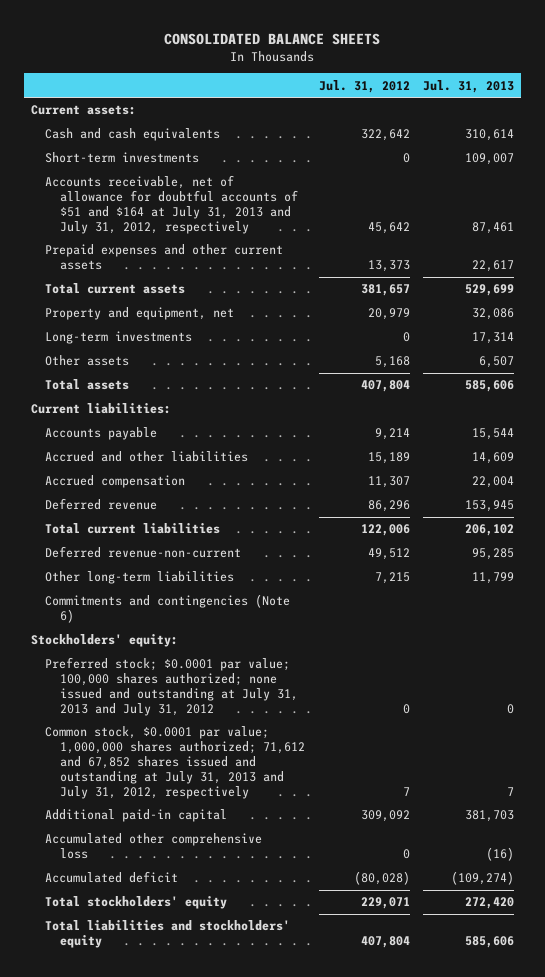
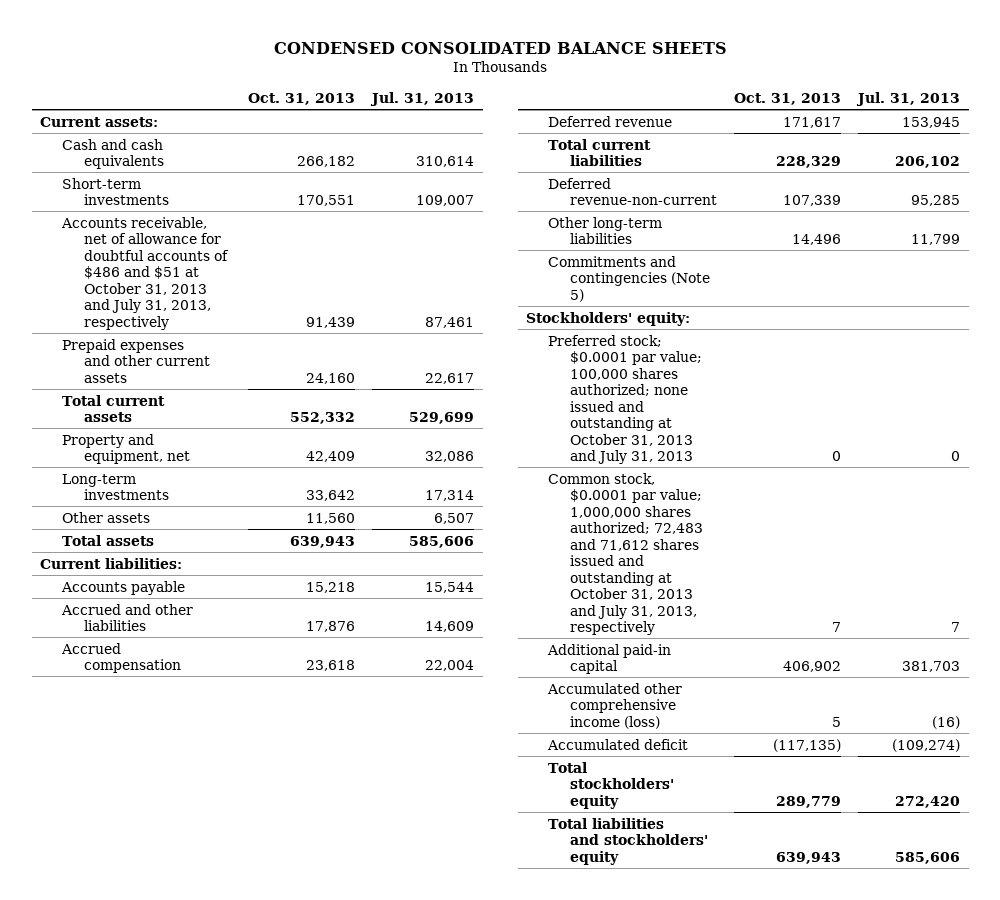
[164,32,381,45] CONSOLIDATED BALANCE SHEETS -> [274,41,728,54] CONDENSED CONSOLIDATED BALANCE SHEETS
[318,79,410,93] Jul. 31, 2012 -> none
none -> [248,92,356,105] Oct. 31, 2013
[45,175,299,234] Accounts receivable, net of allowance for doubtful accounts of $51 and $164 at July 31, 2013 and July 31, 2012, respectively -> [61,216,230,330] Accounts receivable, net of allowance for doubtful accounts of $486 and $51 at October 31, 2013 and July 31, 2013, respectively
[45,594,291,624] Commitments and contingencies (Note 6) -> [548,255,711,302] Commitments and contingencies (Note 5)
[45,657,299,716] Preferred stock; $0.0001 par value; 100,000 shares authorized; none issued and outstanding at July 31, 2013 and July 31, 2012 -> [548,334,703,465] Preferred stock; $0.0001 par value; 100,000 shares authorized; none issued and outstanding at October 31, 2013 and July 31, 2013
[45,726,306,799] Common stock, $0.0001 par value; 1,000,000 shares authorized; 71,612 and 67,852 shares issued and outstanding at July 31, 2013 and July 31, 2012, respectively -> [548,472,704,636] Common stock, $0.0001 par value; 1,000,000 shares authorized; 72,483 and 71,612 shares issued and outstanding at October 31, 2013 and July 31, 2013, respectively
[45,833,263,860] Accumulated other comprehensive loss -> [547,682,683,729] Accumulated other comprehensive income (loss)

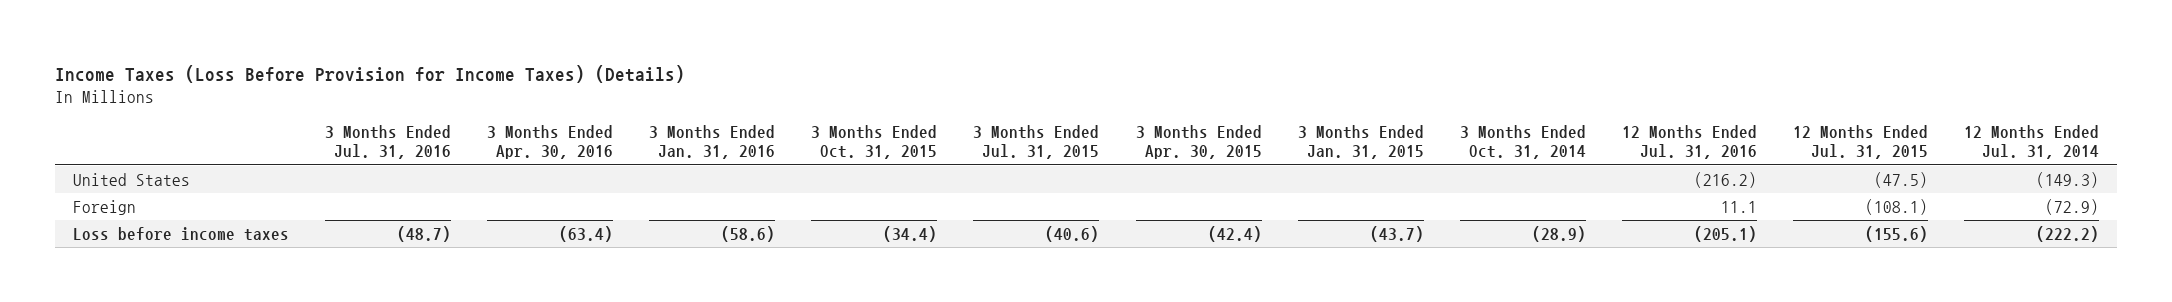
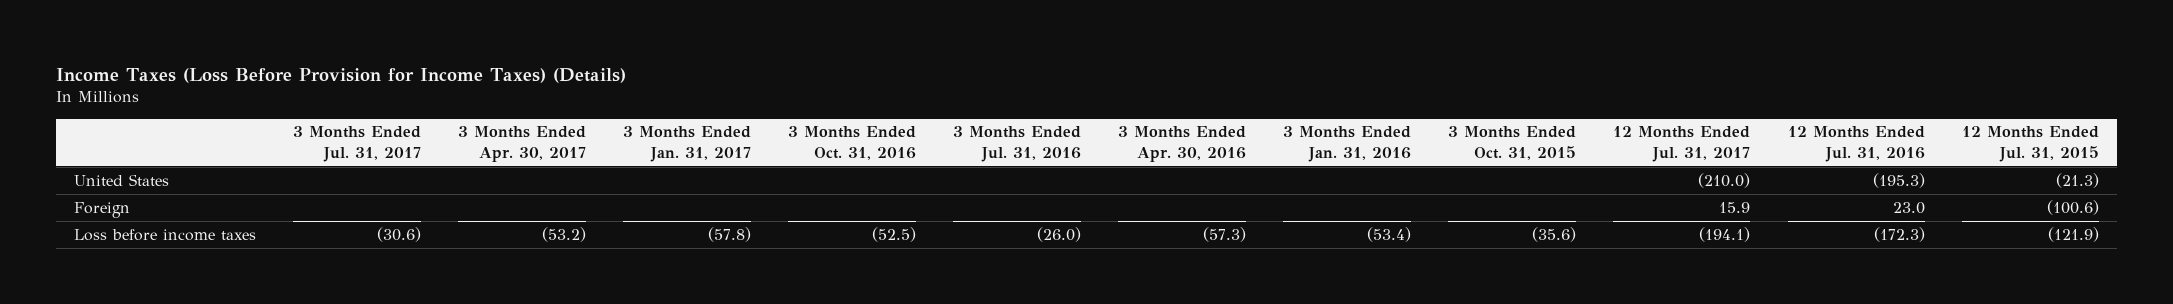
[973,125,1100,160] 3 Months Ended Jul. 31, 2015 -> none
[1135,125,1262,160] 3 Months Ended Apr. 30, 2015 -> none
[1297,125,1424,160] 3 Months Ended Jan. 31, 2015 -> none
[1459,125,1586,160] 3 Months Ended Oct. 31, 2014 -> none
[1964,125,2100,160] 12 Months Ended Jul. 31, 2014 -> none
none -> [293,126,422,163] 3 Months Ended Jul. 31, 2017
none -> [458,126,587,163] 3 Months Ended Apr. 30, 2017
none -> [623,126,752,163] 3 Months Ended Jan. 31, 2017
none -> [788,126,917,161] 3 Months Ended Oct. 31, 2016
none -> [1613,126,1751,163] 12 Months Ended Jul. 31, 2017
[1694,171,1758,188] (216.2) -> [1872,172,1925,188] (195.3)
[1874,171,1929,188] (47.5) -> [2055,172,2099,188] (21.3)
[1721,200,1758,213] 11.1 -> [1892,201,1925,214] 23.0
[1865,198,1929,215] (108.1) -> [2046,199,2099,215] (100.6)
[396,225,451,242] (48.7) -> [1037,226,1082,242] (26.0)
[559,225,614,242] (63.4) -> [1203,226,1247,242] (57.3)
[721,225,776,242] (58.6) -> [1367,226,1412,242] (53.4)
[883,225,938,242] (34.4) -> [1532,226,1577,242] (35.6)
[1694,225,1758,242] (205.1) -> [1873,226,1925,242] (172.3)
[1865,225,1929,242] (155.6) -> [2047,226,2099,242] (121.9)

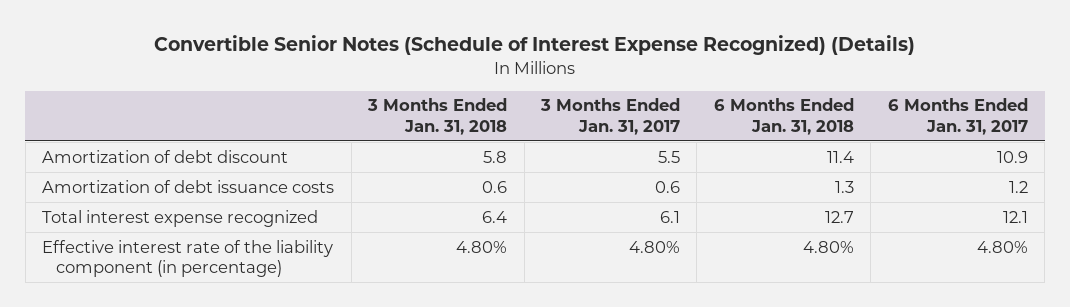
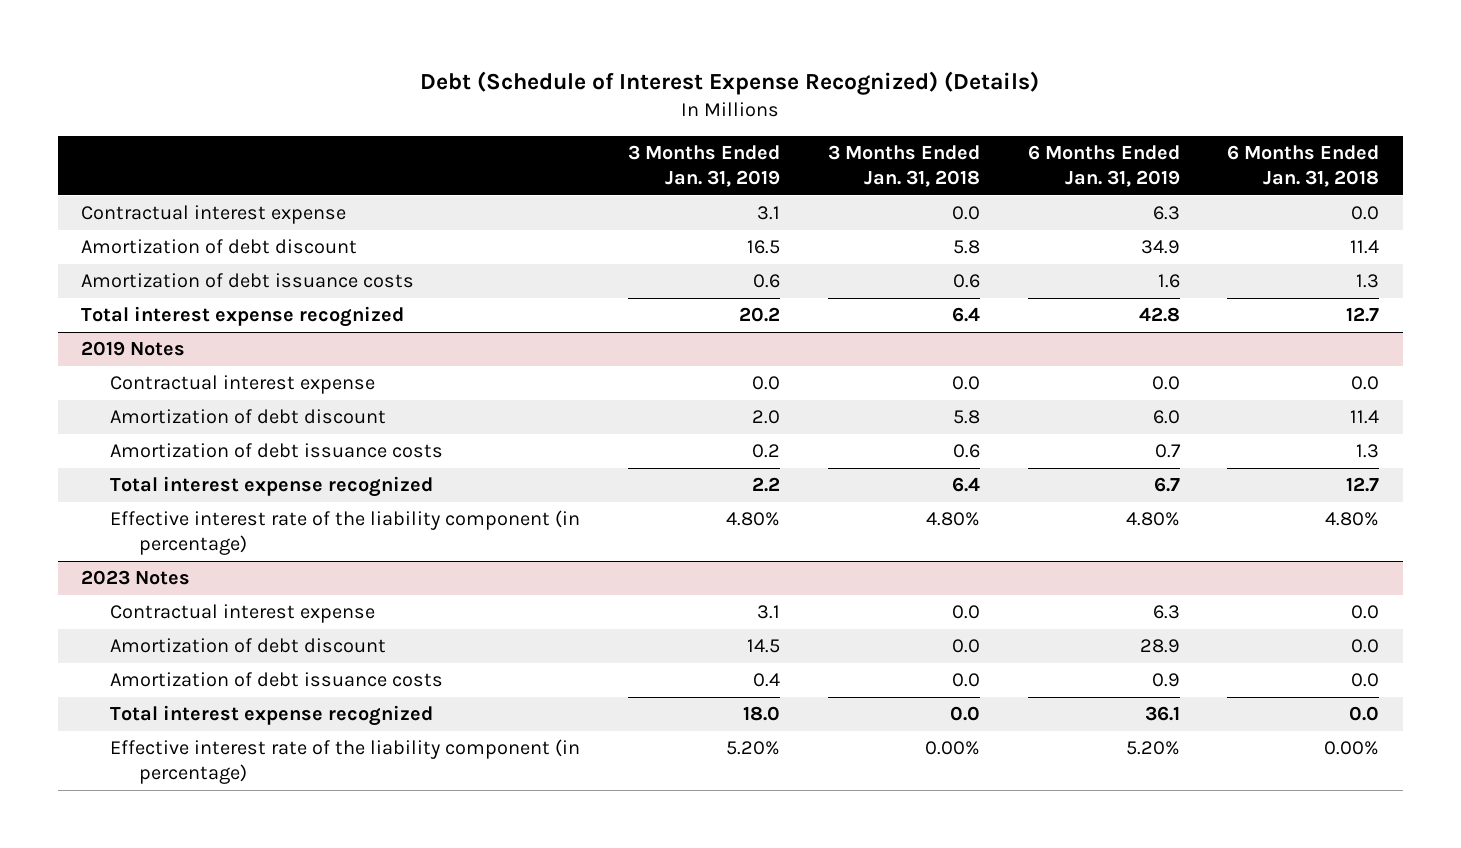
[153,35,915,56] Convertible Senior Notes (Schedule of Interest Expense Recognized) (Details) -> [420,70,1040,95] Debt (Schedule of Interest Expense Recognized) (Details)
[539,98,680,136] 3 Months Ended Jan. 31, 2017 -> none
[887,98,1028,136] 6 Months Ended Jan. 31, 2017 -> none
none -> [628,145,781,188] 3 Months Ended Jan. 31, 2019
none -> [1027,145,1180,188] 6 Months Ended Jan. 31, 2019
none -> [81,205,347,225] Contractual interest expense
none -> [81,341,186,357] 2019 Notes
none -> [110,375,376,395] Contractual interest expense
none -> [110,409,387,425] Amortization of debt discount
none -> [110,443,444,459] Amortization of debt issuance costs
none -> [110,476,434,498] Total interest expense recognized
none -> [81,570,191,586] 2023 Notes
none -> [110,604,376,624] Contractual interest expense
none -> [110,638,387,654] Amortization of debt discount
none -> [110,672,444,688] Amortization of debt issuance costs
none -> [110,705,434,727] Total interest expense recognized
none -> [110,739,581,785] Effective interest rate of the liability component (in percentage)

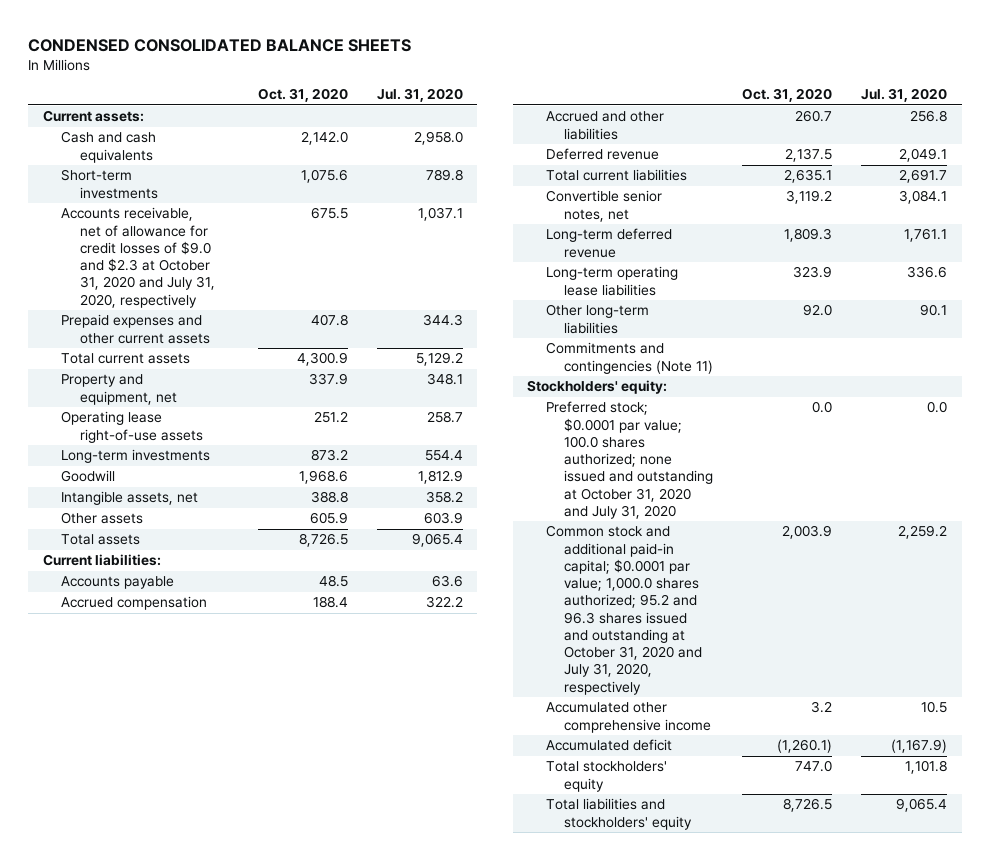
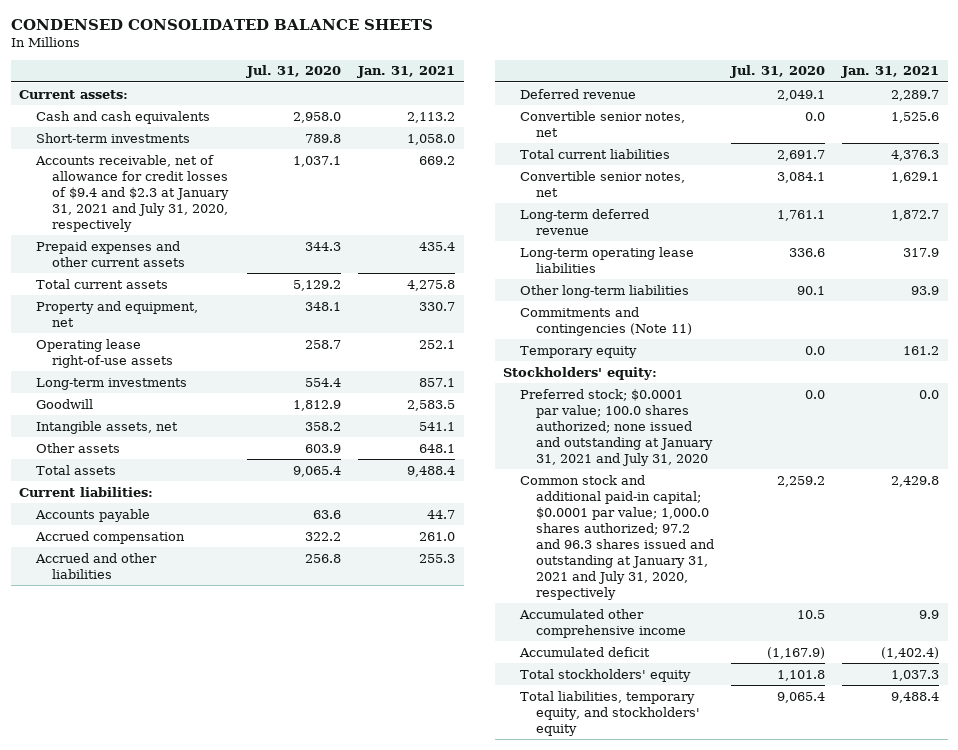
[257,88,348,103] Oct. 31, 2020 -> none
none -> [357,66,456,79] Jan. 31, 2021
[61,207,215,308] Accounts receivable, net of allowance for credit losses of $9.0 and $2.3 at October 31, 2020 and July 31, 2020, respectively -> [34,154,230,232] Accounts receivable, net of allowance for credit losses of $9.4 and $2.3 at January 31, 2021 and July 31, 2020, respectively
none -> [519,110,685,137] Convertible senior notes, net
none -> [519,345,637,358] Temporary equity
[545,401,714,519] Preferred stock; $0.0001 par value; 100.0 shares authorized; none issued and outstanding at October 31, 2020 and July 31, 2020 -> [519,388,714,466] Preferred stock; $0.0001 par value; 100.0 shares authorized; none issued and outstanding at January 31, 2021 and July 31, 2020
[545,525,703,695] Common stock and additional paid-in capital; $0.0001 par value; 1,000.0 shares authorized; 95.2 and 96.3 shares issued and outstanding at October 31, 2020 and July 31, 2020, respectively -> [519,474,715,600] Common stock and additional paid-in capital; $0.0001 par value; 1,000.0 shares authorized; 97.2 and 96.3 shares issued and outstanding at January 31, 2021 and July 31, 2020, respectively
[545,798,693,830] Total liabilities and stockholders' equity -> [519,690,701,736] Total liabilities, temporary equity, and stockholders' equity

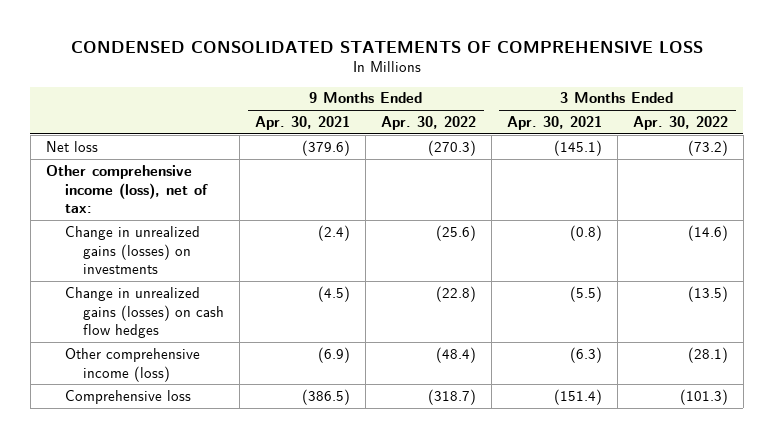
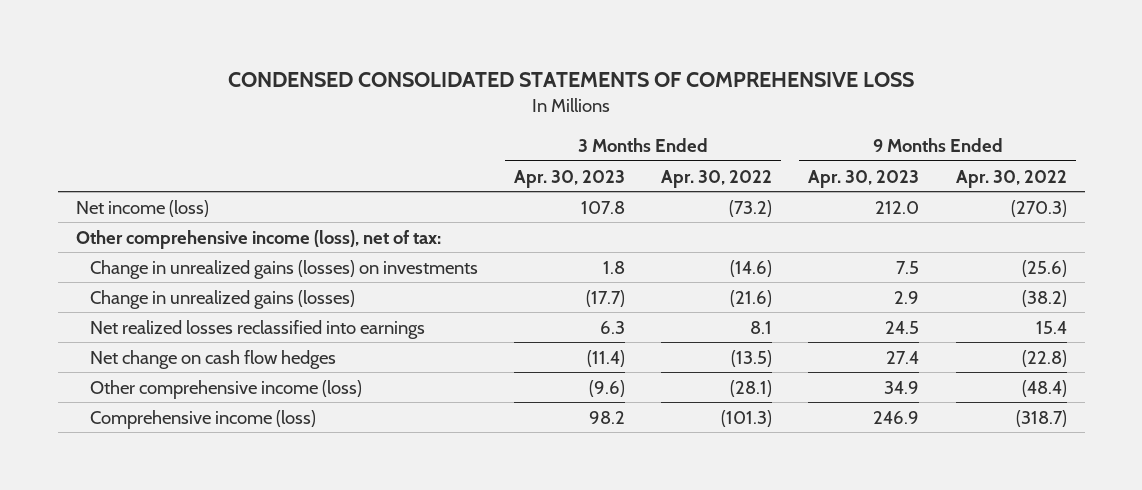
[255,116,351,131] Apr. 30, 2021 -> none
[507,116,603,131] Apr. 30, 2021 -> none
none -> [514,169,626,188] Apr. 30, 2023
none -> [808,169,920,188] Apr. 30, 2023
[45,140,98,152] Net loss -> [75,199,209,217] Net income (loss)
none -> [90,289,356,309] Change in unrealized gains (losses)
none -> [90,319,426,339] Net realized losses reclassified into earnings
[64,286,225,339] Change in unrealized gains (losses) on cash flow hedges -> [90,349,337,369] Net change on cash flow hedges
[64,389,191,404] Comprehensive loss -> [90,409,317,429] Comprehensive income (loss)

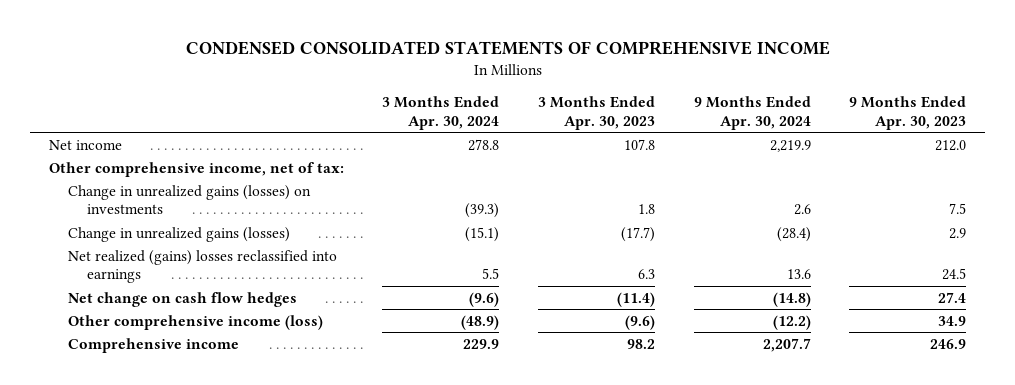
[228,71,915,87] CONDENSED CONSOLIDATED STATEMENTS OF COMPREHENSIVE LOSS -> [185,40,830,55] CONDENSED CONSOLIDATED STATEMENTS OF COMPREHENSIVE INCOME
[661,169,773,188] Apr. 30, 2022 -> none
[955,169,1067,188] Apr. 30, 2022 -> none
none -> [382,96,500,130] 3 Months Ended Apr. 30, 2024
none -> [693,96,811,130] 9 Months Ended Apr. 30, 2024
[75,199,209,217] Net income (loss) -> [48,139,122,150] Net income
[75,229,441,249] Other comprehensive income (loss), net of tax: -> [48,161,344,177] Other comprehensive income, net of tax:
[90,319,426,339] Net realized losses reclassified into earnings -> [68,249,338,284] Net realized (gains) losses reclassified into earnings
[90,409,317,429] Comprehensive income (loss) -> [68,337,240,353] Comprehensive income

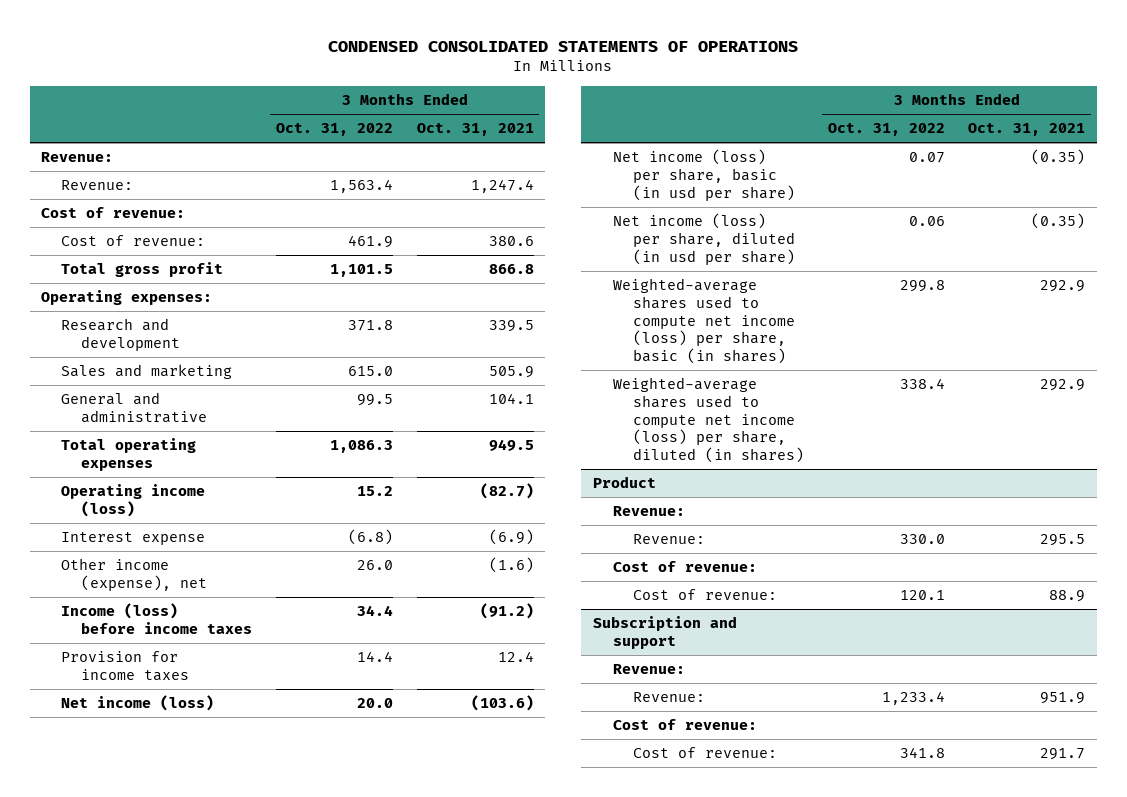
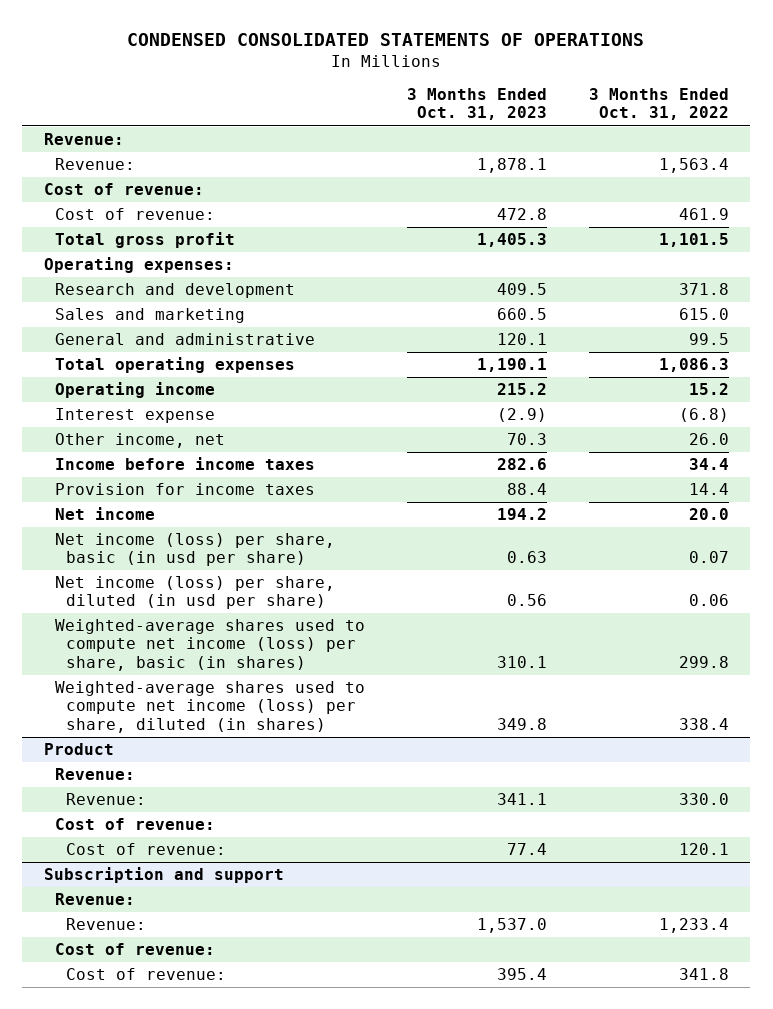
[416,123,534,137] Oct. 31, 2021 -> none
none -> [406,88,547,121] 3 Months Ended Oct. 31, 2023
[61,484,206,517] Operating income (loss) -> [54,382,215,399] Operating income
[61,558,208,591] Other income (expense), net -> [54,433,225,449] Other income, net
[61,603,253,634] Income (loss) before income taxes -> [54,457,315,471] Income before income taxes
[61,695,215,712] Net income (loss) -> [54,507,155,521] Net income

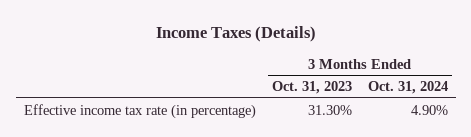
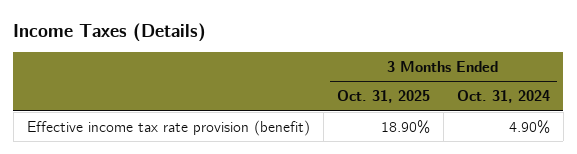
[271,81,352,95] Oct. 31, 2023 -> none
none -> [336,90,430,104] Oct. 31, 2025
[23,103,256,119] Effective income tax rate (in percentage) -> [26,119,310,136] Effective income tax rate provision (benefit)

